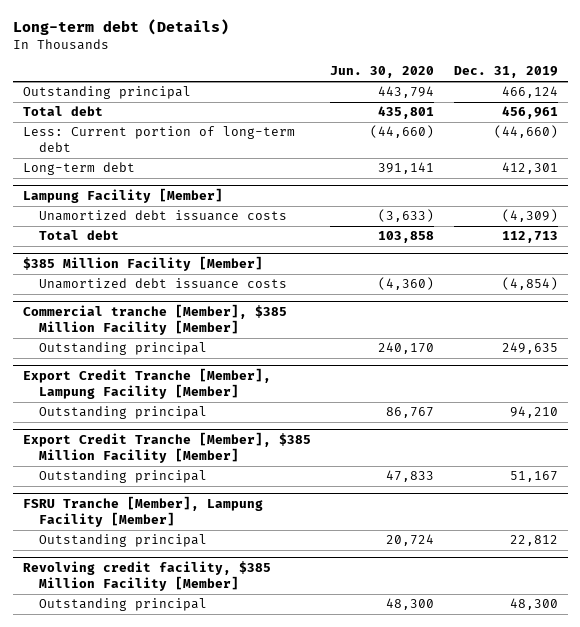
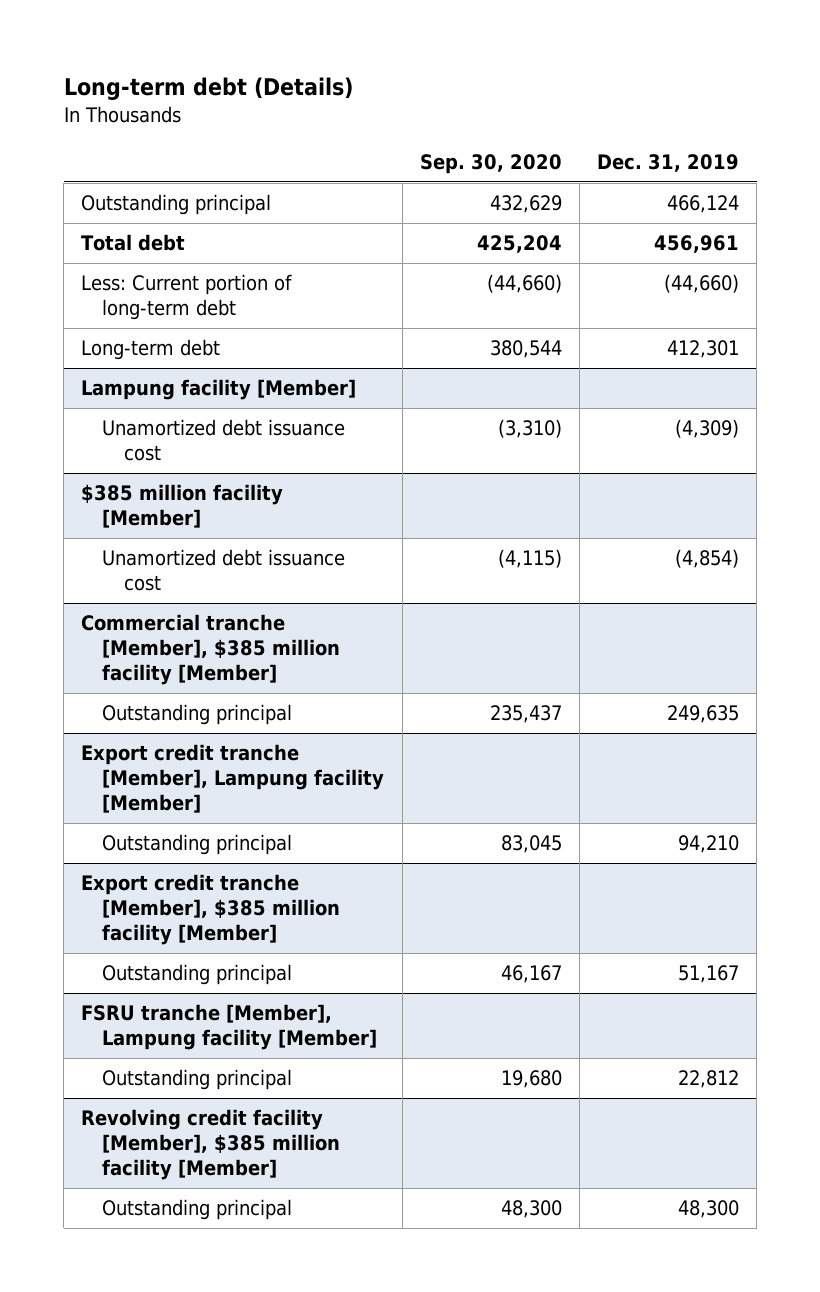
[330,66,435,79] Jun. 30, 2020 -> none
none -> [419,154,562,175] Sep. 30, 2020
[38,230,119,241] Total debt -> none
[22,188,223,204] Lampung Facility [Member] -> [81,379,357,401] Lampung facility [Member]
[38,210,287,222] Unamortized debt issuance costs -> [102,419,346,462] Unamortized debt issuance cost
[22,256,263,272] $385 Million Facility [Member] -> [81,484,284,529] $385 million facility [Member]
[38,278,287,290] Unamortized debt issuance costs -> [102,549,346,592] Unamortized debt issuance cost
[22,304,287,336] Commercial tranche [Member], $385 Million Facility [Member] -> [81,614,341,685] Commercial tranche [Member], $385 million facility [Member]
[22,368,271,400] Export Credit Tranche [Member], Lampung Facility [Member] -> [81,744,385,813] Export credit tranche [Member], Lampung facility [Member]
[22,432,311,464] Export Credit Tranche [Member], $385 Million Facility [Member] -> [81,874,341,945] Export credit tranche [Member], $385 million facility [Member]
[22,496,263,528] FSRU Tranche [Member], Lampung Facility [Member] -> [81,1004,378,1051] FSRU tranche [Member], Lampung facility [Member]
[22,561,271,592] Revolving credit facility, $385 Million Facility [Member] -> [81,1109,341,1180] Revolving credit facility [Member], $385 million facility [Member]

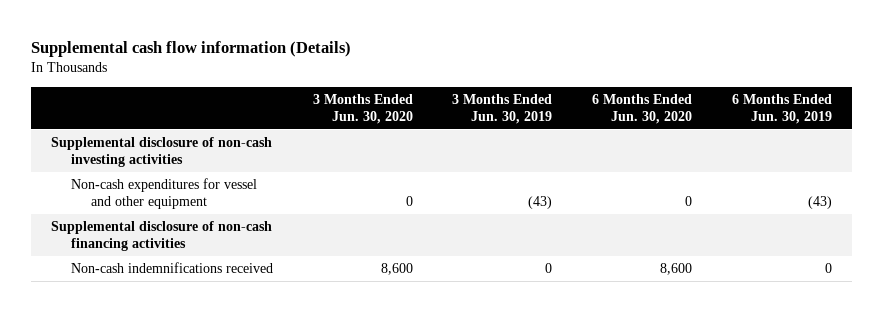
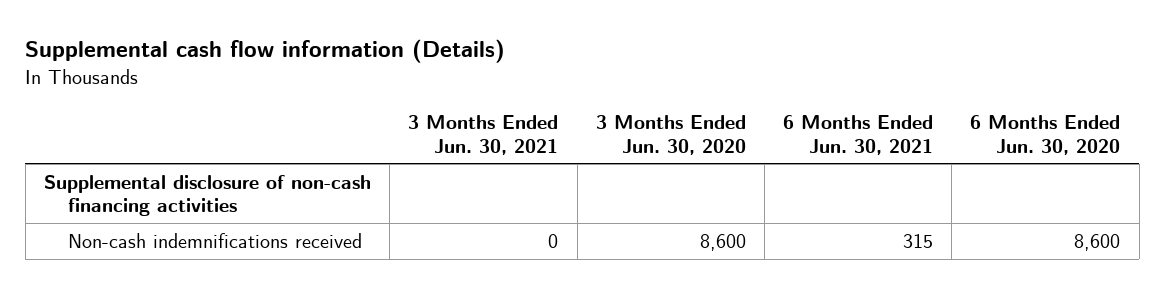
[452,93,553,125] 3 Months Ended Jun. 30, 2019 -> none
[731,93,832,125] 6 Months Ended Jun. 30, 2019 -> none
none -> [408,115,559,155] 3 Months Ended Jun. 30, 2021
none -> [783,115,934,155] 6 Months Ended Jun. 30, 2021
[51,136,273,168] Supplemental disclosure of non-cash investing activities -> none
[71,177,258,210] Non-cash expenditures for vessel and other equipment -> none

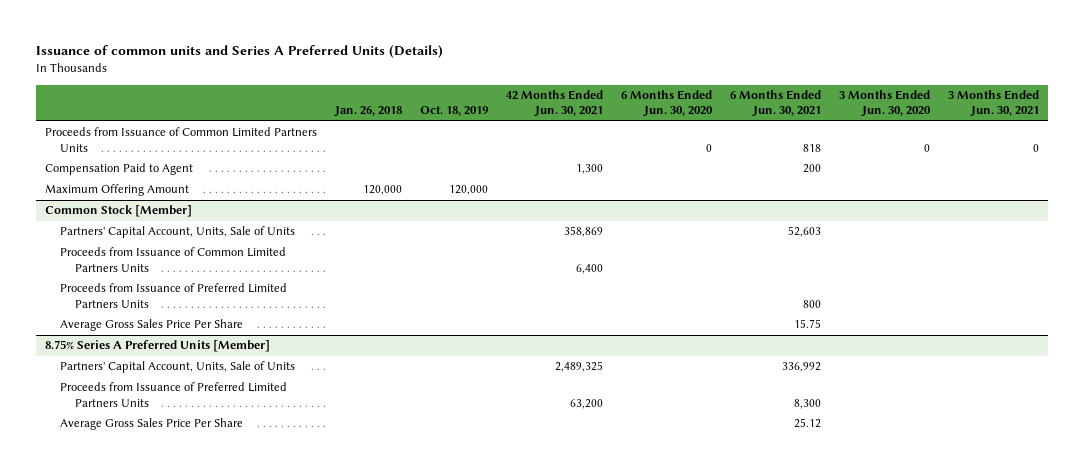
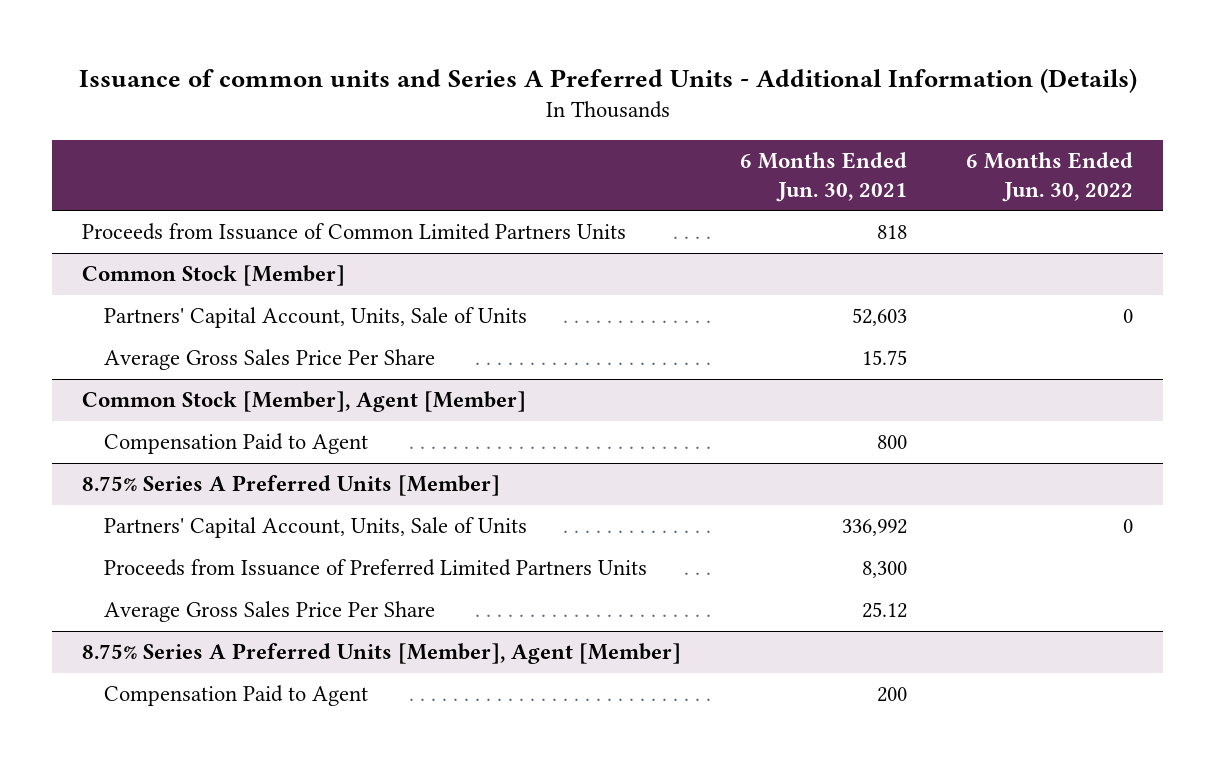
[36,45,444,59] Issuance of common units and Series A Preferred Units (Details) -> [78,68,1137,94] Issuance of common units and Series A Preferred Units - Additional Information (Details)
[334,106,403,118] Jan. 26, 2018 -> none
[420,106,489,117] Oct. 18, 2019 -> none
[505,89,603,118] 42 Months Ended Jun. 30, 2021 -> none
[620,89,713,118] 6 Months Ended Jun. 30, 2020 -> none
[838,89,931,118] 3 Months Ended Jun. 30, 2020 -> none
[947,89,1039,118] 3 Months Ended Jun. 30, 2021 -> none
none -> [966,152,1134,202] 6 Months Ended Jun. 30, 2022
[45,163,194,176] Compensation Paid to Agent -> none
[45,184,190,197] Maximum Offering Amount -> none
[60,247,287,272] Proceeds from Issuance of Common Limited Partners Units -> none
[60,283,288,308] Proceeds from Issuance of Preferred Limited Partners Units -> none
none -> [82,391,527,413] Common Stock [Member], Agent [Member]
none -> [103,433,368,455] Compensation Paid to Agent
none -> [82,643,682,665] 8.75% Series A Preferred Units [Member], Agent [Member]
none -> [103,685,368,707] Compensation Paid to Agent

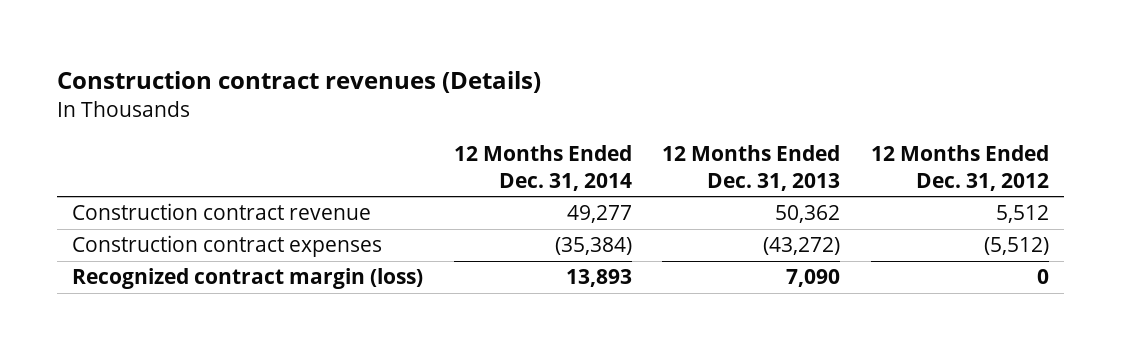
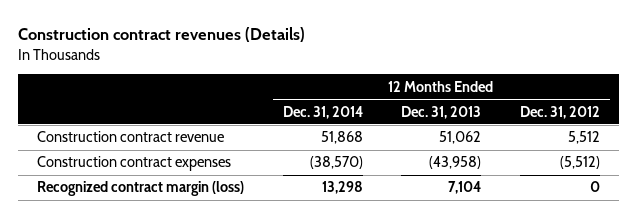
[566,205,632,224] 49,277 -> [320,131,363,145] 51,868
[775,205,841,224] 50,362 -> [439,131,482,145] 51,062
[554,237,632,256] (35,384) -> [309,156,363,170] (38,570)
[763,237,841,256] (43,272) -> [429,156,482,170] (43,958)
[565,269,632,288] 13,893 -> [321,181,363,195] 13,298
[786,269,841,288] 7,090 -> [448,181,482,195] 7,104

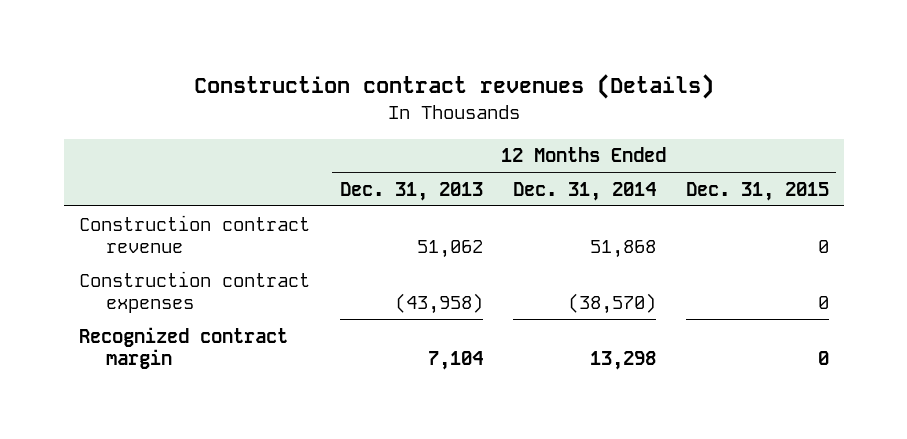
[519,105,600,119] Dec. 31, 2012 -> none
none -> [685,181,829,201] Dec. 31, 2015
[37,181,245,197] Recognized contract margin (loss) -> [78,326,288,369] Recognized contract margin

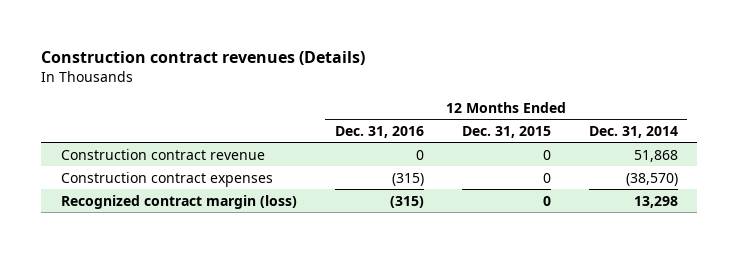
[339,181,483,201] Dec. 31, 2013 -> none
none -> [334,125,424,138] Dec. 31, 2016
[78,326,288,369] Recognized contract margin -> [60,194,297,209] Recognized contract margin (loss)

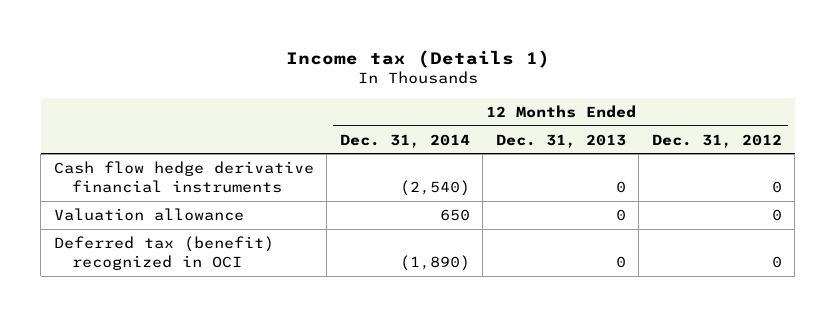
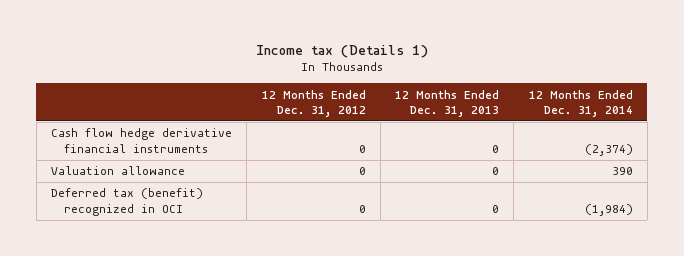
[399,179,470,196] (2,540) -> [584,143,633,156] (2,374)
[439,209,470,222] 650 -> [611,167,633,176] 390
[399,254,470,271] (1,890) -> [584,203,633,216] (1,984)

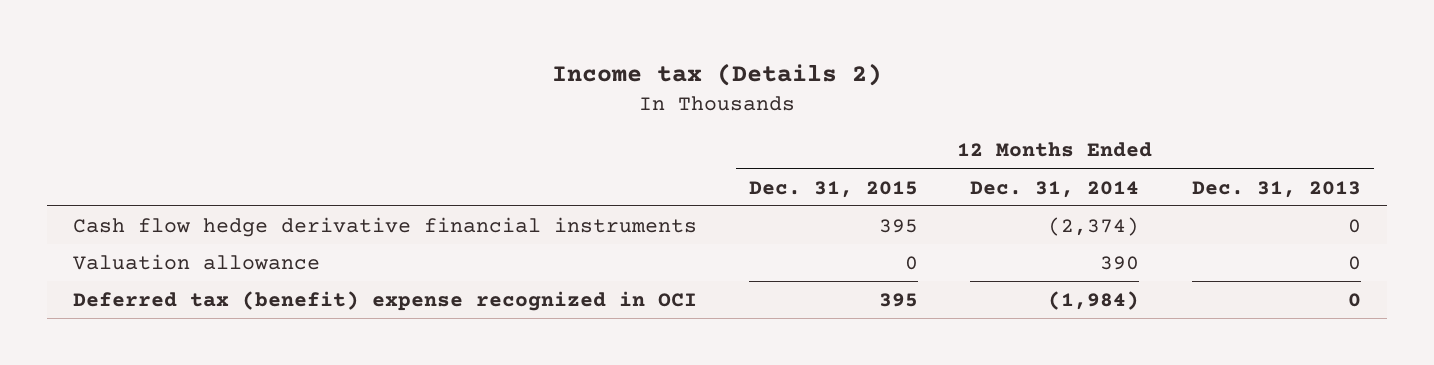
[255,45,428,59] Income tax (Details 1) -> [551,62,882,86] Income tax (Details 2)
[261,89,366,117] 12 Months Ended Dec. 31, 2012 -> none
none -> [749,180,919,198] Dec. 31, 2015
[51,188,204,216] Deferred tax (benefit) recognized in OCI -> [73,290,698,311] Deferred tax (benefit) expense recognized in OCI

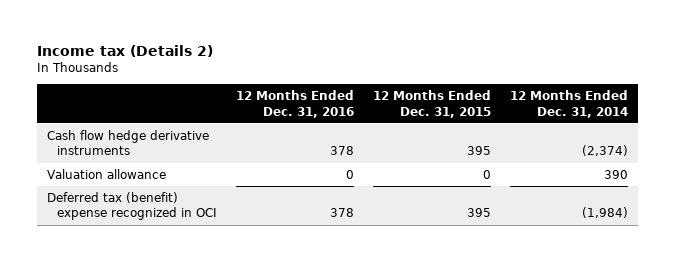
[1191,180,1361,198] Dec. 31, 2013 -> none
none -> [236,90,355,118] 12 Months Ended Dec. 31, 2016
[73,216,698,237] Cash flow hedge derivative financial instruments -> [46,130,209,156] Cash flow hedge derivative instruments

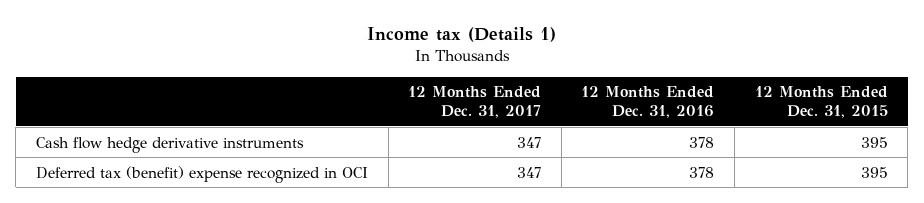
[37,44,214,57] Income tax (Details 2) -> [366,27,556,43] Income tax (Details 1)
[510,90,629,118] 12 Months Ended Dec. 31, 2014 -> none
none -> [408,86,542,118] 12 Months Ended Dec. 31, 2017
[46,169,166,180] Valuation allowance -> none

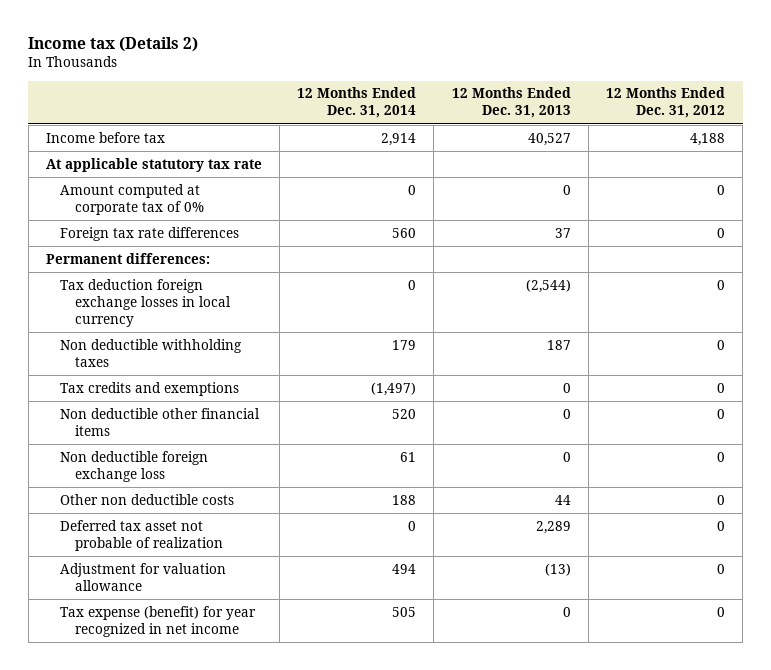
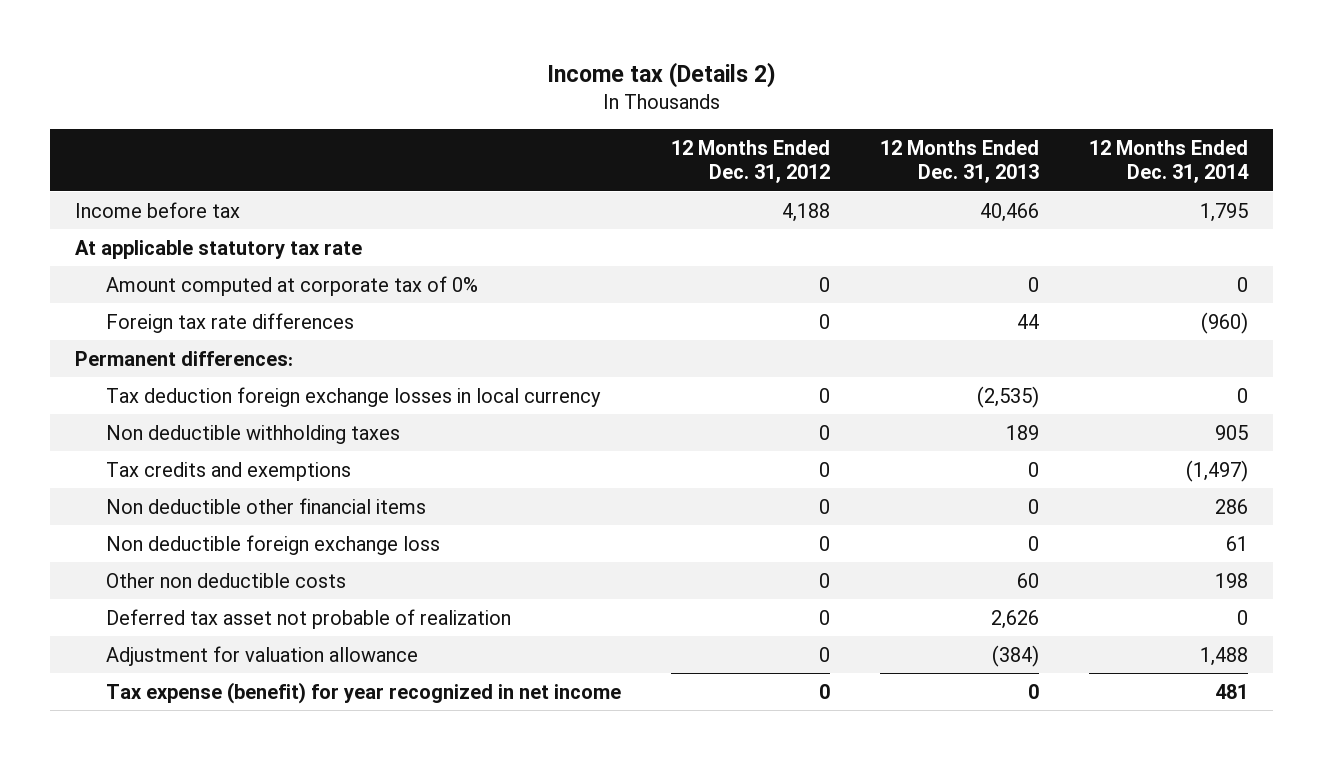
[381,132,417,146] 2,914 -> [1200,202,1249,222] 1,795
[527,132,571,146] 40,527 -> [980,202,1040,222] 40,466
[392,227,417,238] 560 -> [1201,311,1249,334] (960)
[554,227,571,238] 37 -> [1017,313,1040,329] 44
[525,278,571,293] (2,544) -> [977,385,1040,408] (2,535)
[392,339,417,350] 179 -> [1215,424,1249,440] 905
[546,339,571,350] 187 -> [1006,424,1040,440] 189
[392,408,417,419] 520 -> [1215,498,1249,514] 286
[392,494,417,505] 188 -> [1215,572,1249,588] 198
[554,494,571,505] 44 -> [1017,572,1040,588] 60
[535,520,571,534] 2,289 -> [991,609,1040,629] 2,626
[392,563,417,574] 494 -> [1200,646,1249,666] 1,488
[544,562,571,576] (13) -> [992,644,1040,667] (384)
[392,606,417,617] 505 -> [1215,683,1249,699] 481

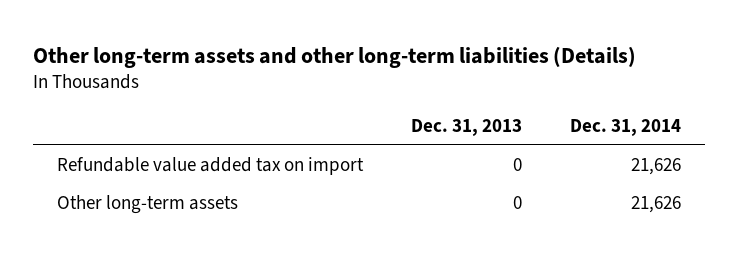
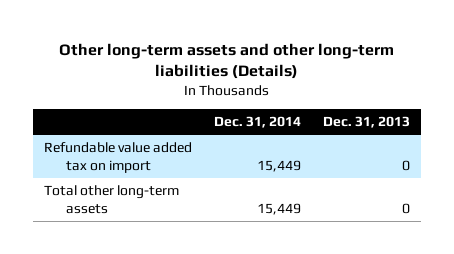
[631,158,682,176] 21,626 -> [257,160,302,173] 15,449
[57,195,239,215] Other long-term assets -> [43,185,179,215] Total other long-term assets
[631,196,682,214] 21,626 -> [257,203,302,216] 15,449

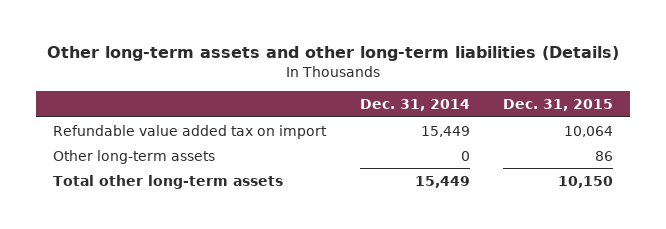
[323,115,411,128] Dec. 31, 2013 -> none
none -> [502,99,613,112] Dec. 31, 2015
none -> [53,149,216,164] Other long-term assets

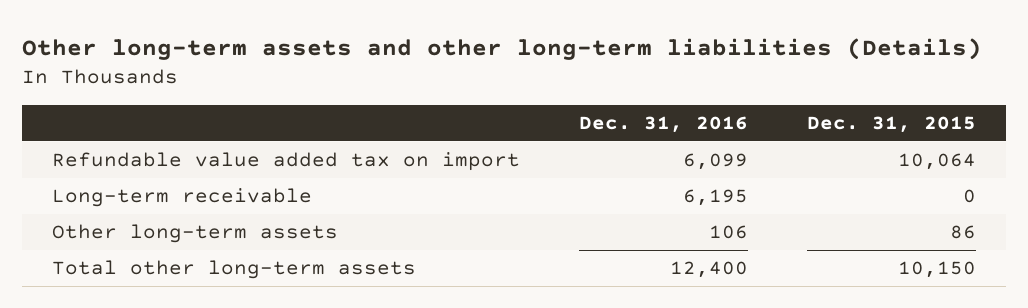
[359,99,470,112] Dec. 31, 2014 -> none
none -> [578,116,748,134] Dec. 31, 2016
none -> [51,188,312,208] Long-term receivable

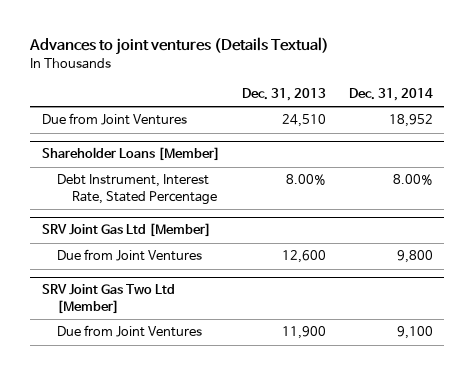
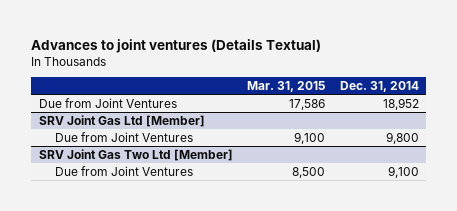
[242,87,327,101] Dec. 31, 2013 -> none
none -> [247,81,326,93] Mar. 31, 2015
[41,147,220,162] Shareholder Loans [Member] -> none
[56,174,217,205] Debt Instrument, Interest Rate, Stated Percentage -> none

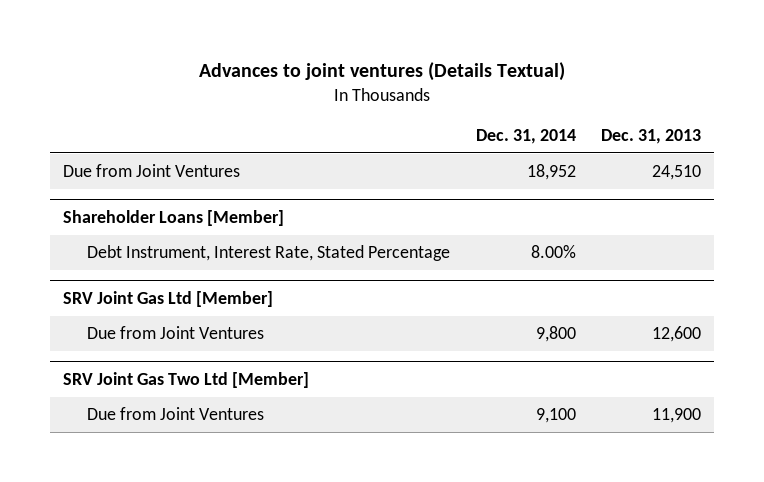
[247,81,326,93] Mar. 31, 2015 -> none
none -> [601,129,702,145] Dec. 31, 2013
none -> [62,209,284,226] Shareholder Loans [Member]
none -> [86,245,450,262] Debt Instrument, Interest Rate, Stated Percentage

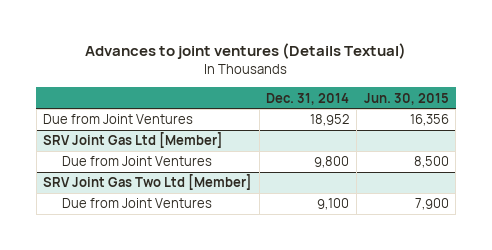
[601,129,702,145] Dec. 31, 2013 -> none
none -> [363,92,449,105] Jun. 30, 2015
[62,209,284,226] Shareholder Loans [Member] -> none
[86,245,450,262] Debt Instrument, Interest Rate, Stated Percentage -> none

